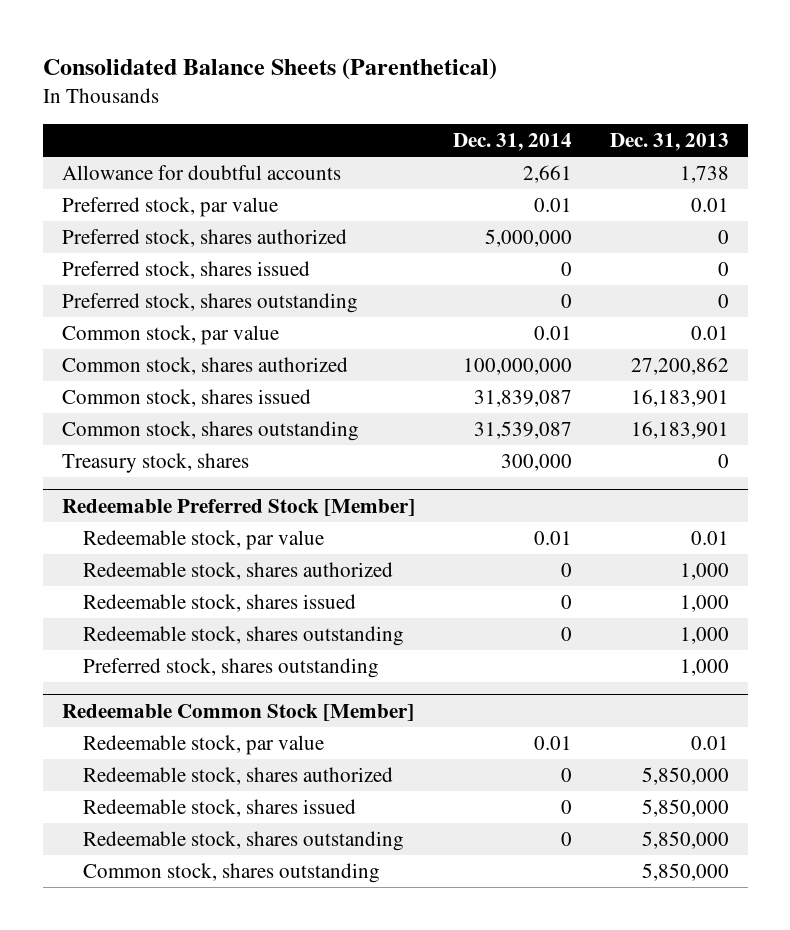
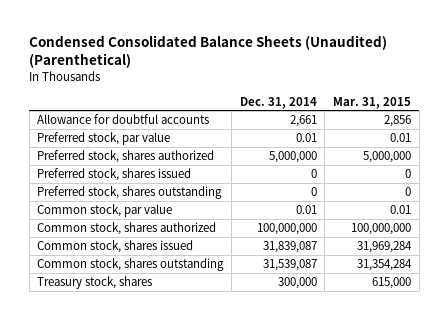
[42,57,497,80] Consolidated Balance Sheets (Parenthetical) -> [29,35,388,69] Condensed Consolidated Balance Sheets (Unaudited) (Parenthetical)
[609,132,729,151] Dec. 31, 2013 -> none
none -> [333,96,412,109] Mar. 31, 2015
[61,498,415,516] Redeemable Preferred Stock [Member] -> none
[82,530,324,551] Redeemable stock, par value -> none
[82,562,393,581] Redeemable stock, shares authorized -> none
[82,594,356,613] Redeemable stock, shares issued -> none
[82,626,404,647] Redeemable stock, shares outstanding -> none
[82,658,379,679] Preferred stock, shares outstanding -> none
[61,703,414,721] Redeemable Common Stock [Member] -> none
[82,735,324,756] Redeemable stock, par value -> none
[82,767,393,786] Redeemable stock, shares authorized -> none
[82,799,356,818] Redeemable stock, shares issued -> none
[82,831,404,852] Redeemable stock, shares outstanding -> none
[82,863,380,884] Common stock, shares outstanding -> none

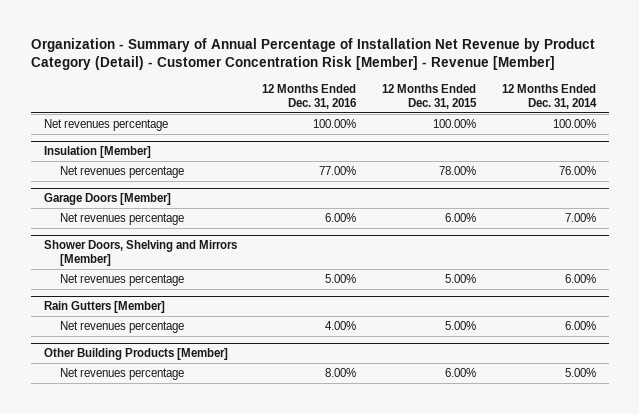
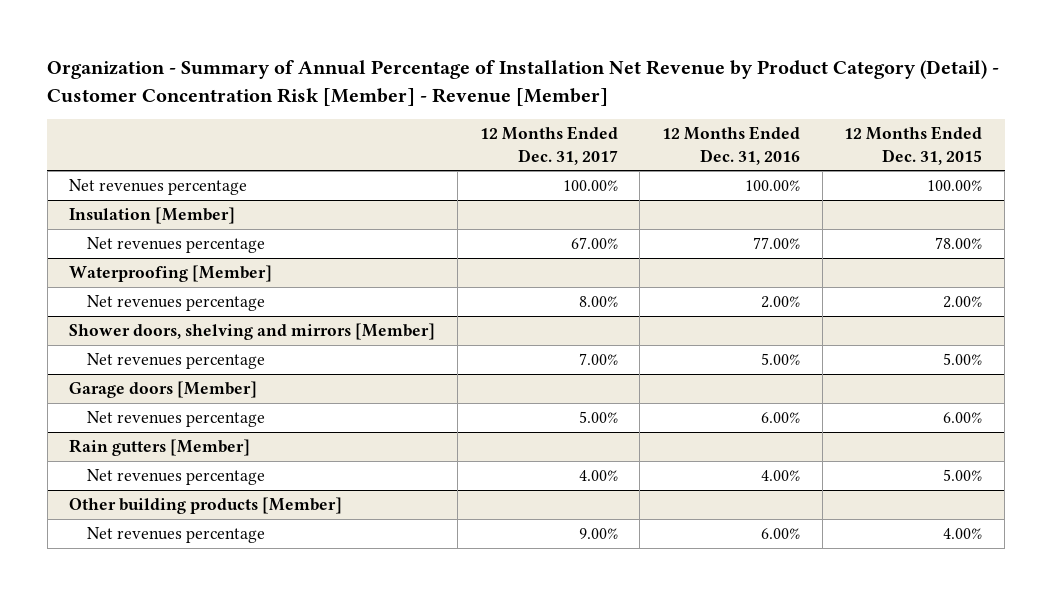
[501,83,597,109] 12 Months Ended Dec. 31, 2014 -> none
none -> [479,126,618,165] 12 Months Ended Dec. 31, 2017
[43,193,171,206] Garage Doors [Member] -> [69,265,273,283] Waterproofing [Member]
[325,213,357,223] 6.00% -> [761,296,801,309] 2.00%
[445,213,477,223] 6.00% -> [943,296,983,309] 2.00%
[43,240,237,267] Shower Doors, Shelving and Mirrors [Member] -> [69,323,436,341] Shower doors, shelving and mirrors [Member]
[43,301,165,314] Rain Gutters [Member] -> [69,381,258,399] Garage doors [Member]
none -> [87,411,266,428] Net revenues percentage
none -> [69,439,251,457] Rain gutters [Member]
[43,348,228,361] Other Building Products [Member] -> [69,497,343,515] Other building products [Member]
[325,368,357,378] 8.00% -> [761,528,801,540] 6.00%
[445,368,477,378] 6.00% -> [943,528,983,540] 4.00%

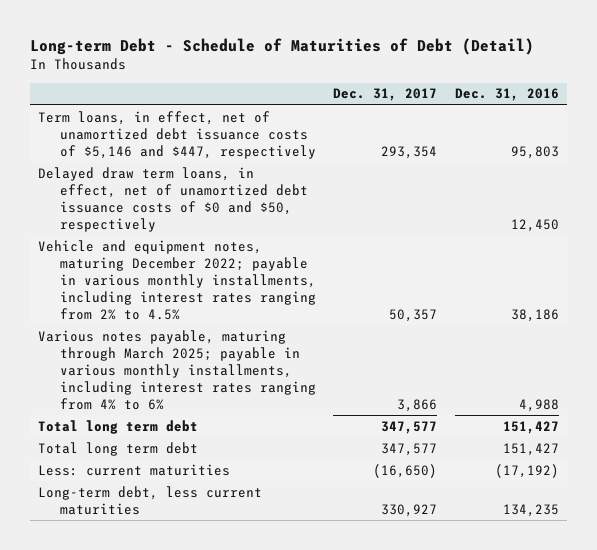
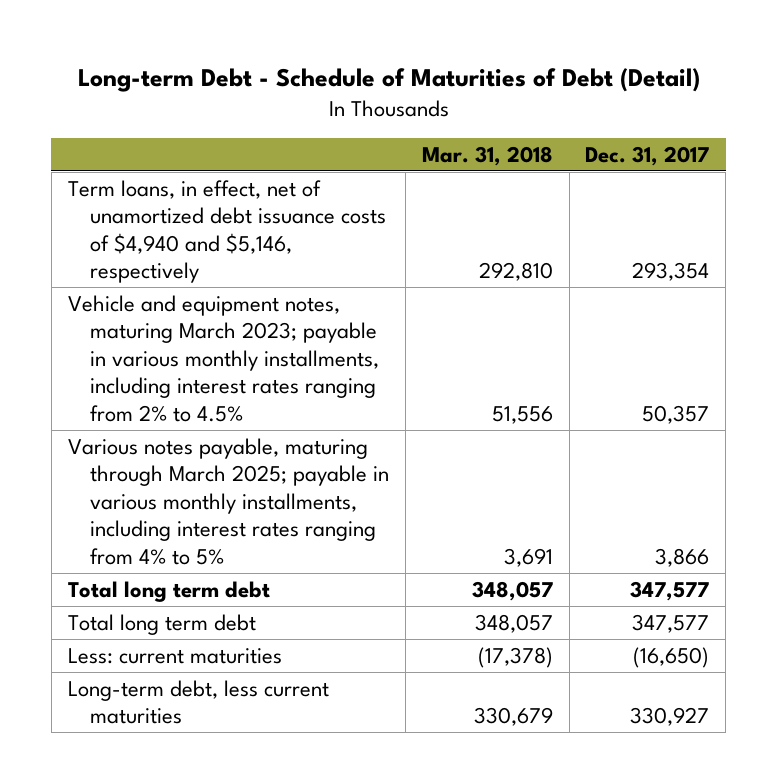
[454,88,559,102] Dec. 31, 2016 -> none
none -> [421,145,553,166] Mar. 31, 2018
[38,166,308,232] Delayed draw term loans, in effect, net of unamortized debt issuance costs of $0 and $50, respectively -> none
[38,110,316,159] Term loans, in effect, net of unamortized debt issuance costs of $5,146 and $447, respectively -> [67,179,386,284] Term loans, in effect, net of unamortized debt issuance costs of $4,940 and $5,146, respectively
[38,239,316,320] Vehicle and equipment notes, maturing December 2022; payable in various monthly installments, including interest rates ranging from 2% to 4.5% -> [67,294,379,422] Vehicle and equipment notes, maturing March 2023; payable in various monthly installments, including interest rates ranging from 2% to 4.5%
[38,329,316,410] Various notes payable, maturing through March 2025; payable in various monthly installments, including interest rates ranging from 4% to 6% -> [67,437,389,565] Various notes payable, maturing through March 2025; payable in various monthly installments, including interest rates ranging from 4% to 5%

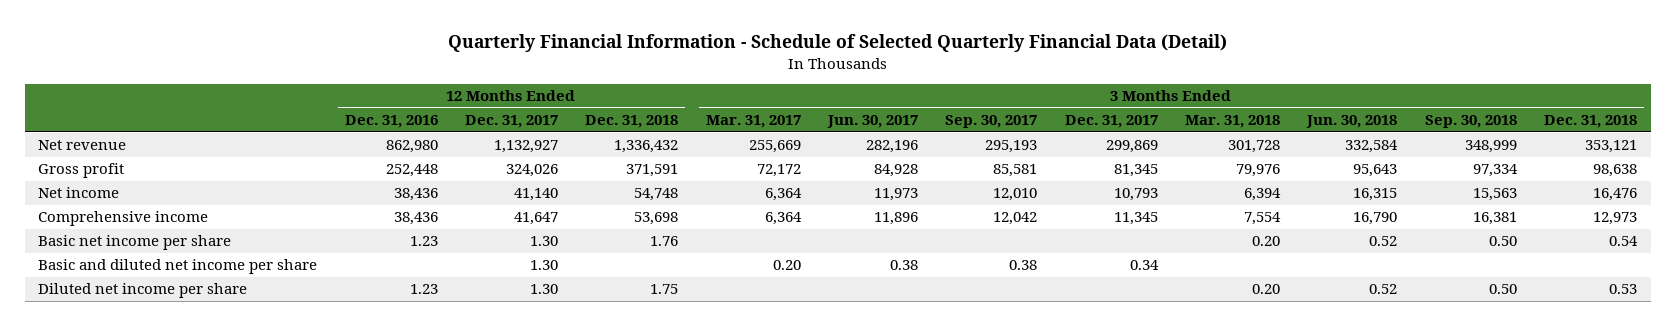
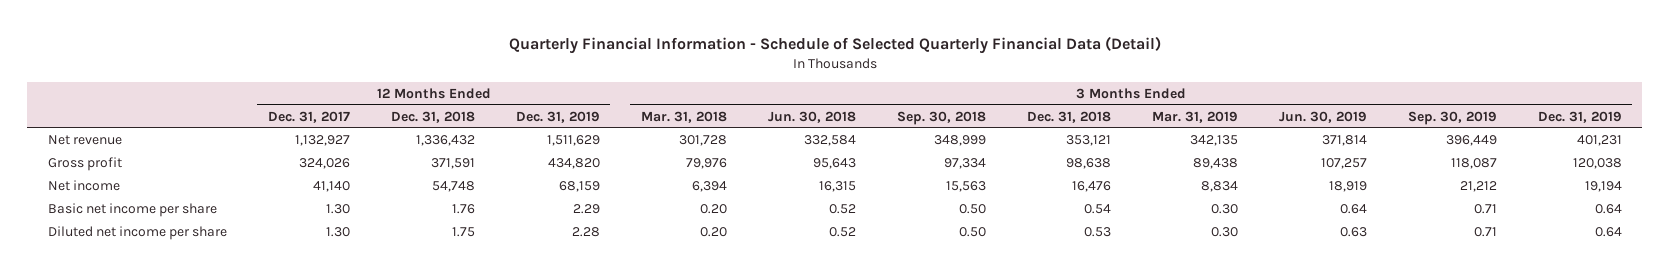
[344,115,438,129] Dec. 31, 2016 -> none
[705,115,801,129] Mar. 31, 2017 -> none
[826,115,918,129] Jun. 30, 2017 -> none
[945,115,1038,129] Sep. 30, 2017 -> none
[1064,115,1158,129] Dec. 31, 2017 -> none
none -> [515,110,600,123] Dec. 31, 2019
none -> [1151,110,1238,123] Mar. 31, 2019
none -> [1278,110,1367,123] Jun. 30, 2019
none -> [1407,110,1497,125] Sep. 30, 2019
none -> [1537,110,1622,123] Dec. 31, 2019
[38,211,209,227] Comprehensive income -> none
[38,259,318,275] Basic and diluted net income per share -> none

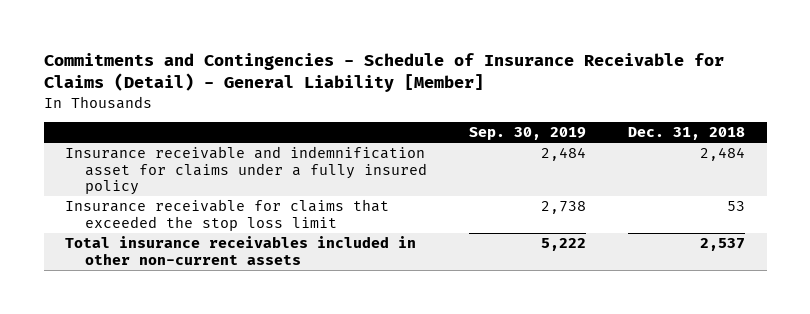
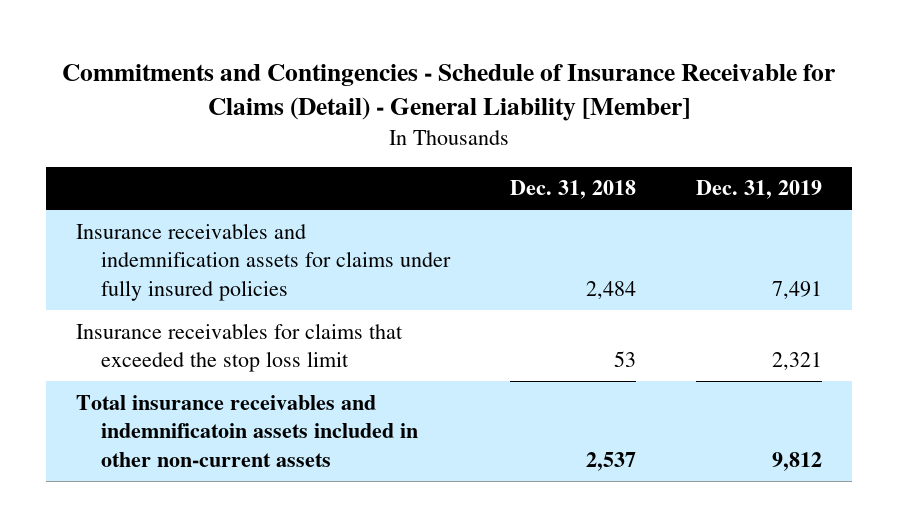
[468,127,586,141] Sep. 30, 2019 -> none
none -> [695,180,822,200] Dec. 31, 2019
[65,146,427,196] Insurance receivable and indemnification asset for claims under a fully insured policy -> [76,222,452,301] Insurance receivables and indemnification assets for claims under fully insured policies
[65,199,390,231] Insurance receivable for claims that exceeded the stop loss limit -> [76,322,404,373] Insurance receivables for claims that exceeded the stop loss limit
[65,236,417,265] Total insurance receivables included in other non-current assets -> [76,394,419,467] Total insurance receivables and indemnificatoin assets included in other non-current assets

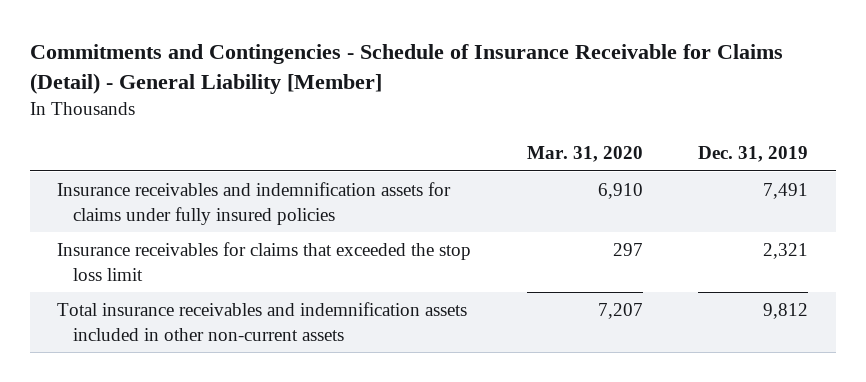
[510,180,637,200] Dec. 31, 2018 -> none
none -> [526,145,643,162] Mar. 31, 2020
[76,394,419,467] Total insurance receivables and indemnificatoin assets included in other non-current assets -> [57,302,468,341] Total insurance receivables and indemnification assets included in other non-current assets

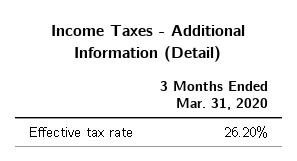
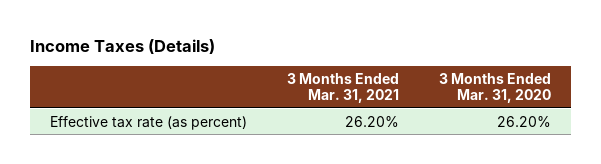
[51,25,246,62] Income Taxes - Additional Information (Detail) -> [29,38,215,54] Income Taxes (Details)
none -> [286,72,399,104] 3 Months Ended Mar. 31, 2021
[28,126,133,137] Effective tax rate -> [49,115,247,130] Effective tax rate (as percent)

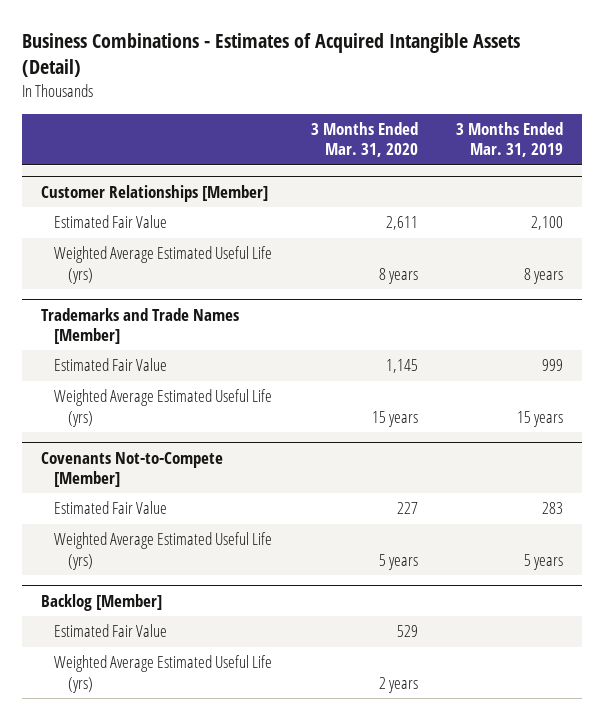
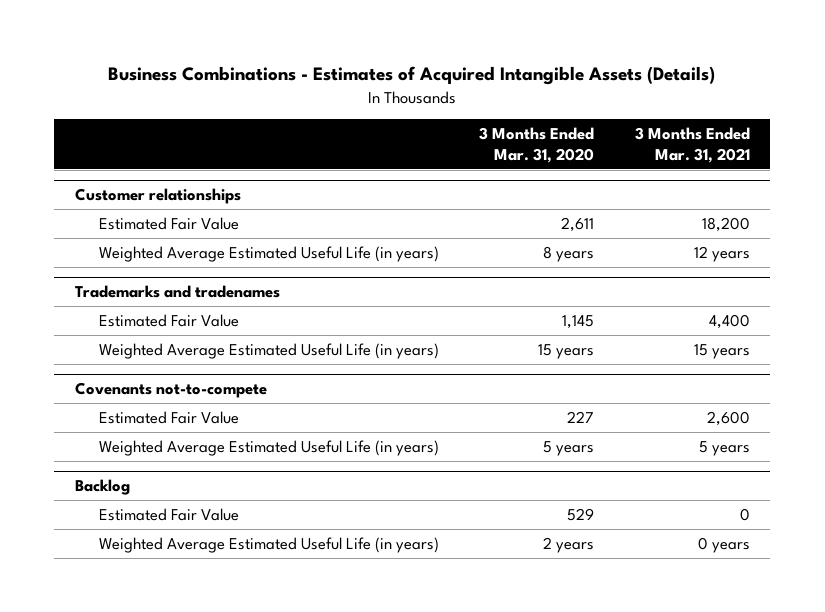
[21,33,520,78] Business Combinations - Estimates of Acquired Intangible Assets (Detail) -> [108,66,716,86] Business Combinations - Estimates of Acquired Intangible Assets (Details)
[456,122,564,158] 3 Months Ended Mar. 31, 2019 -> none
none -> [635,127,751,163] 3 Months Ended Mar. 31, 2021
[41,184,269,202] Customer Relationships [Member] -> [74,188,241,205] Customer relationships
[54,246,273,284] Weighted Average Estimated Useful Life (yrs) -> [98,245,439,262] Weighted Average Estimated Useful Life (in years)
[41,307,240,344] Trademarks and Trade Names [Member] -> [74,285,280,299] Trademarks and tradenames
[54,389,273,427] Weighted Average Estimated Useful Life (yrs) -> [98,342,439,359] Weighted Average Estimated Useful Life (in years)
[41,451,224,487] Covenants Not-to-Compete [Member] -> [74,382,267,399] Covenants not-to-compete
[54,532,273,570] Weighted Average Estimated Useful Life (yrs) -> [98,439,439,456] Weighted Average Estimated Useful Life (in years)
[41,593,163,611] Backlog [Member] -> [74,479,130,496] Backlog
[54,655,273,693] Weighted Average Estimated Useful Life (yrs) -> [98,536,439,553] Weighted Average Estimated Useful Life (in years)

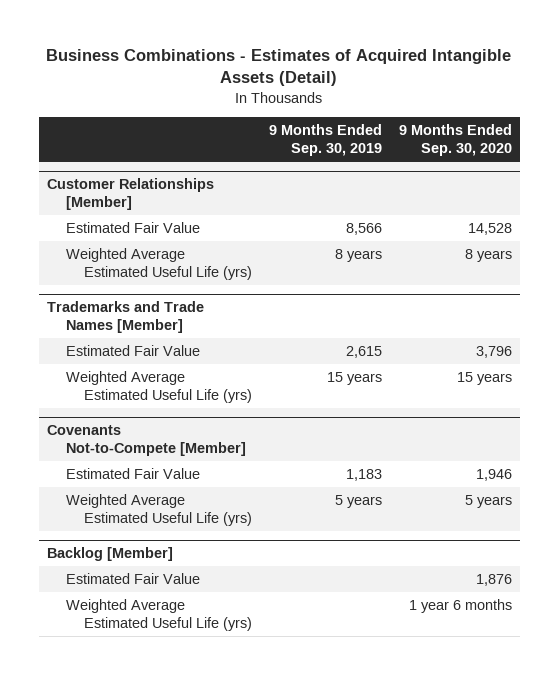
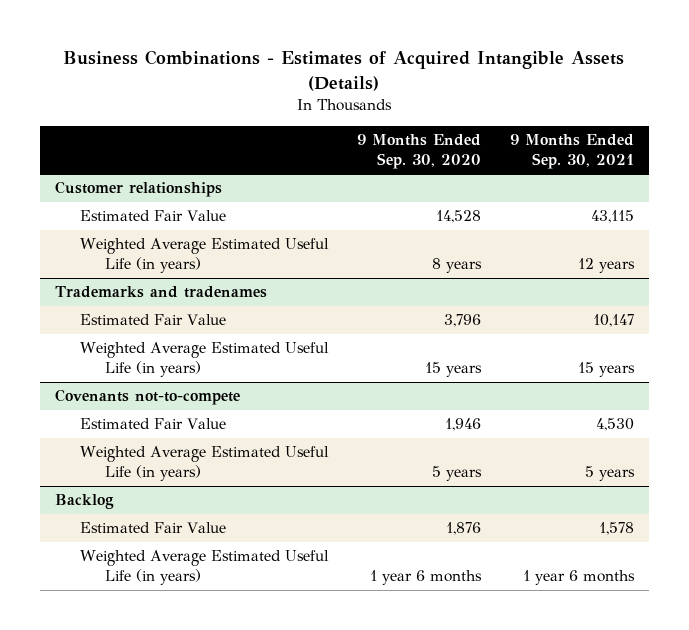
[46,49,512,87] Business Combinations - Estimates of Acquired Intangible Assets (Detail) -> [63,50,625,91] Business Combinations - Estimates of Acquired Intangible Assets (Details)
[268,124,382,157] 9 Months Ended Sep. 30, 2019 -> none
none -> [510,133,635,169] 9 Months Ended Sep. 30, 2021
[47,177,215,211] Customer Relationships [Member] -> [54,181,222,198] Customer relationships
[65,247,253,280] Weighted Average Estimated Useful Life (yrs) -> [79,238,329,274] Weighted Average Estimated Useful Life (in years)
[47,300,205,334] Trademarks and Trade Names [Member] -> [54,286,267,299] Trademarks and tradenames
[65,370,253,403] Weighted Average Estimated Useful Life (yrs) -> [79,342,329,378] Weighted Average Estimated Useful Life (in years)
[47,424,246,457] Covenants Not-to-Compete [Member] -> [54,389,240,406] Covenants not-to-compete
[65,493,253,526] Weighted Average Estimated Useful Life (yrs) -> [79,446,329,482] Weighted Average Estimated Useful Life (in years)
[47,546,174,561] Backlog [Member] -> [54,494,114,510] Backlog
[65,598,253,631] Weighted Average Estimated Useful Life (yrs) -> [79,550,329,586] Weighted Average Estimated Useful Life (in years)

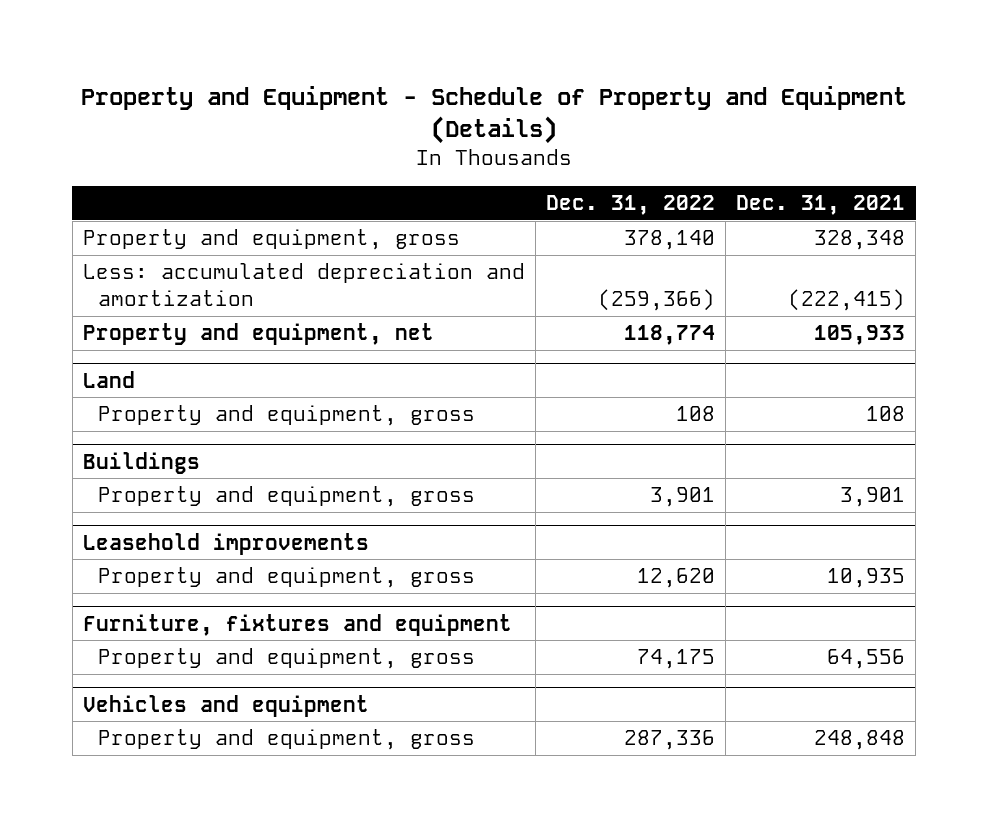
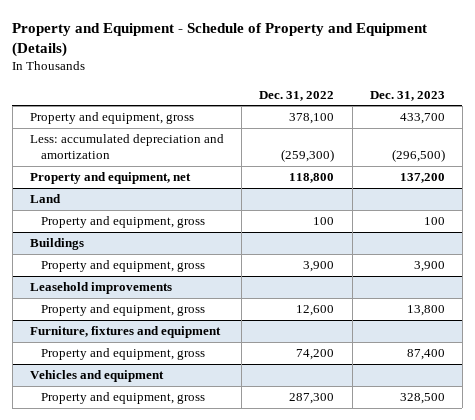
[736,195,906,216] Dec. 31, 2021 -> none
none -> [369,90,445,101] Dec. 31, 2023
[623,230,715,251] 378,140 -> [289,113,335,125] 378,100
[597,289,715,312] (259,366) -> [281,149,335,163] (259,300)
[623,325,715,346] 118,774 -> [289,173,335,184] 118,800
[675,406,715,422] 108 -> [313,217,335,226] 100
[649,487,715,508] 3,901 -> [303,261,335,273] 3,900
[636,568,715,589] 12,620 -> [296,305,335,317] 12,600
[636,649,715,670] 74,175 -> [296,349,335,361] 74,200
[623,730,715,751] 287,336 -> [289,393,335,405] 287,300

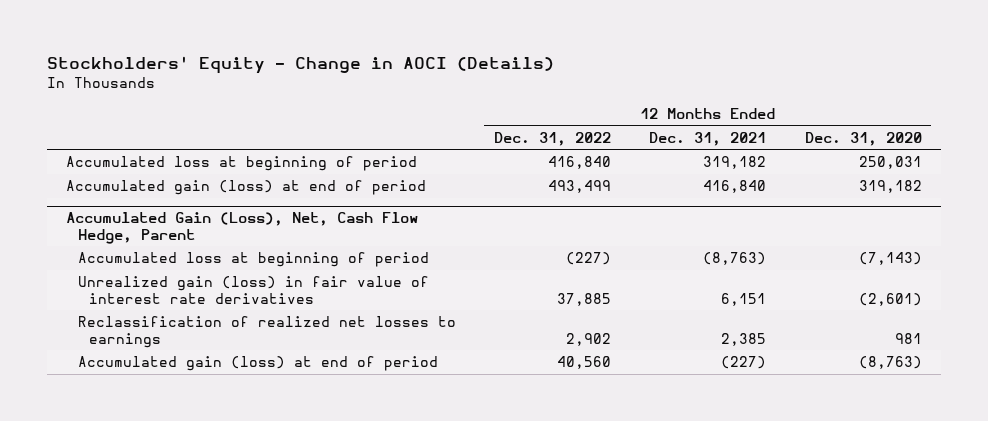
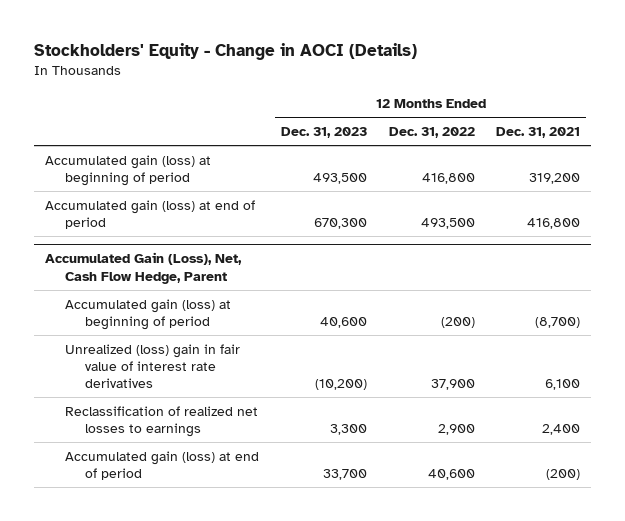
[804,131,922,146] Dec. 31, 2020 -> none
none -> [280,126,367,138] Dec. 31, 2023
[66,156,418,172] Accumulated loss at beginning of period -> [44,154,211,187] Accumulated gain (loss) at beginning of period
[547,156,611,170] 416,840 -> [421,173,475,185] 416,800
[703,156,767,170] 319,182 -> [529,173,581,185] 319,200
[547,180,611,194] 493,499 -> [420,218,475,230] 493,500
[703,180,767,194] 416,840 -> [527,218,581,230] 416,800
[77,252,429,268] Accumulated loss at beginning of period -> [64,298,231,331] Accumulated gain (loss) at beginning of period
[565,252,611,266] (227) -> [440,317,475,329] (200)
[703,252,767,266] (8,763) -> [535,317,581,329] (8,700)
[77,276,429,304] Unrealized gain (loss) in fair value of interest rate derivatives -> [64,343,240,389] Unrealized (loss) gain in fair value of interest rate derivatives
[556,292,611,306] 37,885 -> [430,379,475,391] 37,900
[721,292,767,306] 6,151 -> [545,379,581,391] 6,100
[565,332,611,346] 2,902 -> [437,424,475,436] 2,900
[721,332,767,346] 2,385 -> [542,424,581,436] 2,400
[556,356,611,370] 40,560 -> [427,469,475,481] 40,600
[721,356,767,370] (227) -> [546,469,581,481] (200)

